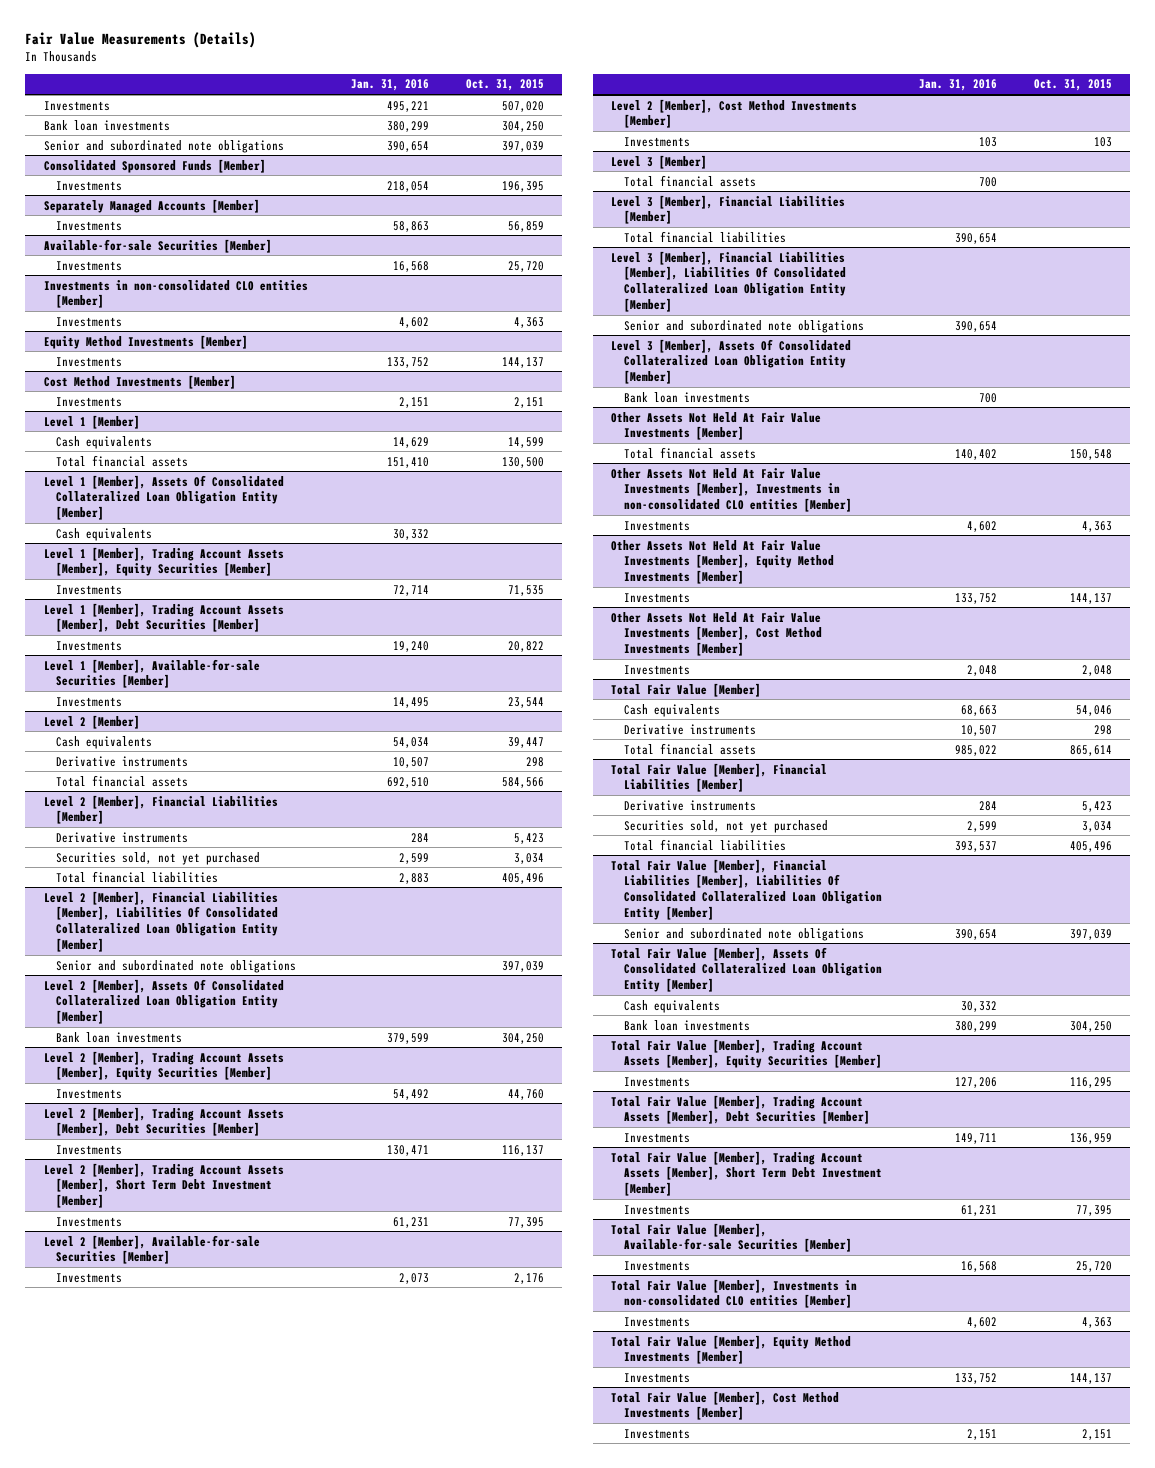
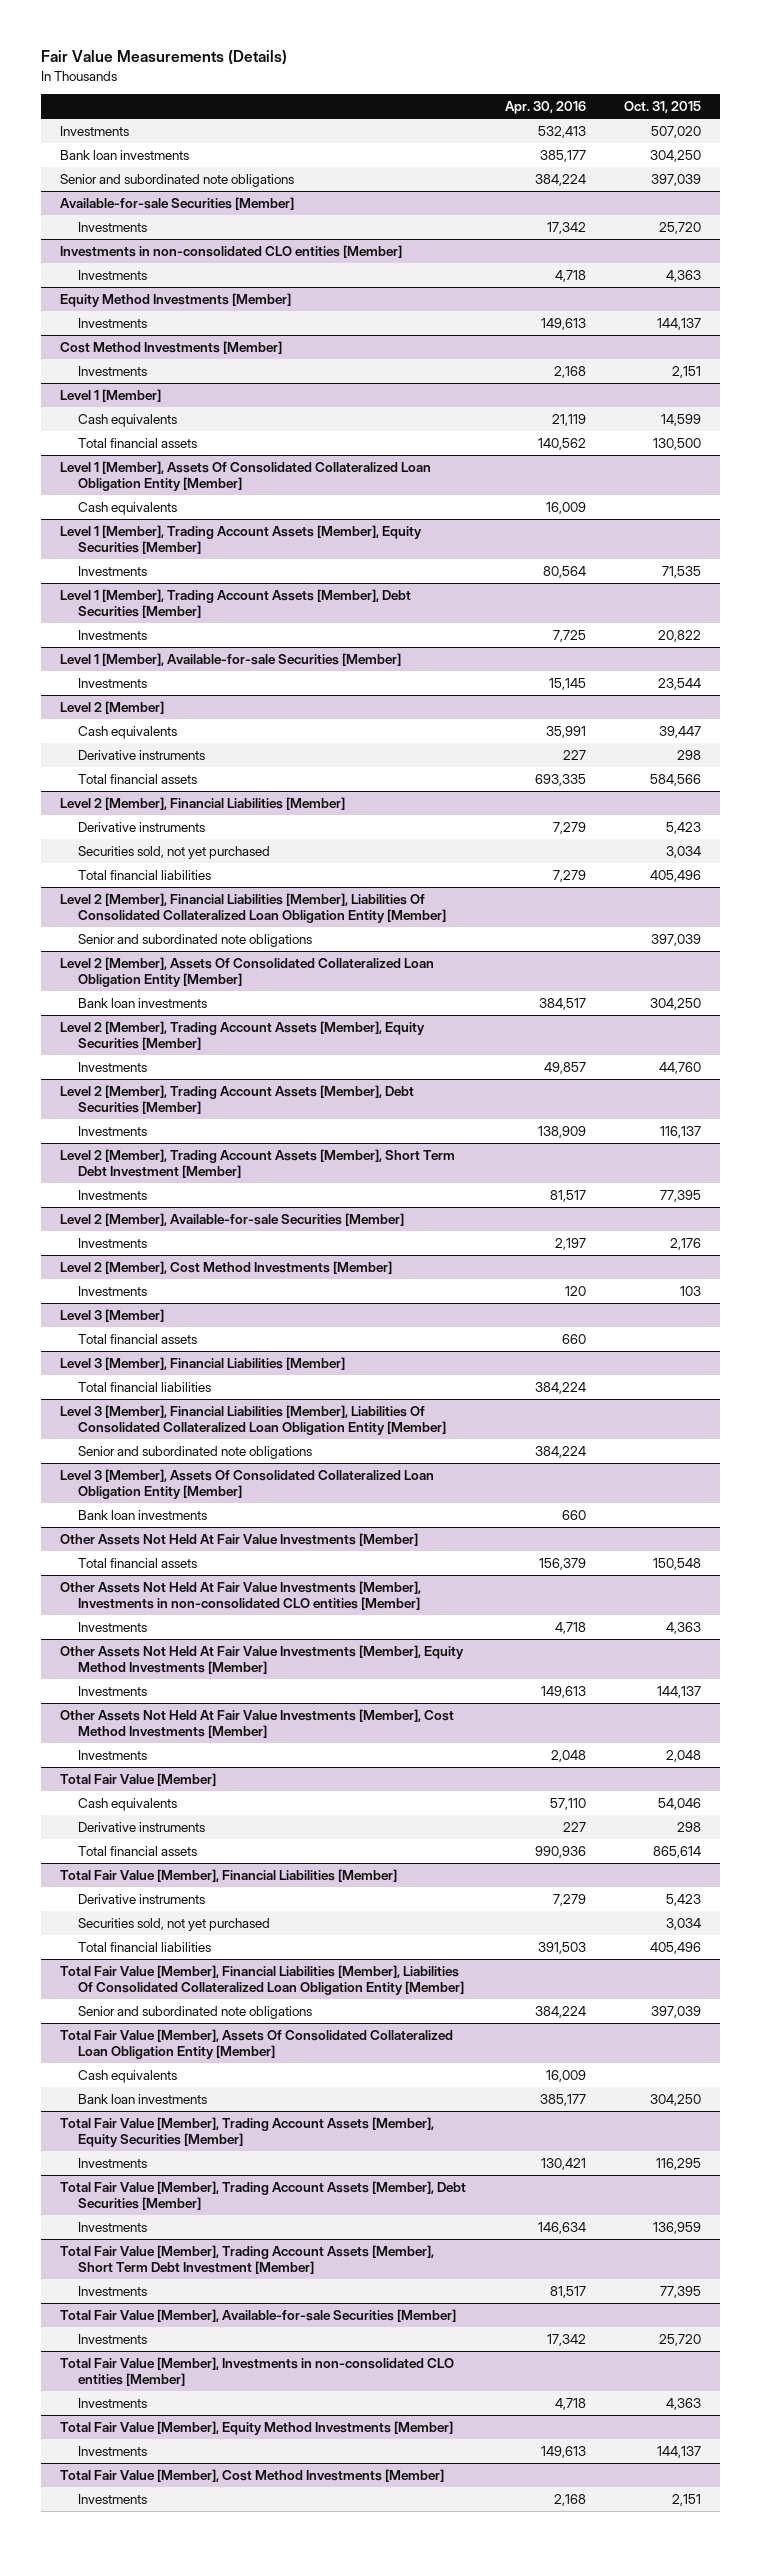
[351,79,430,92] Jan. 31, 2016 -> none
none -> [504,101,586,115] Apr. 30, 2016
[43,158,266,173] Consolidated Sponsored Funds [Member] -> none
[56,180,123,191] Investments -> none
[43,198,260,213] Separately Managed Accounts [Member] -> none
[56,220,123,231] Investments -> none

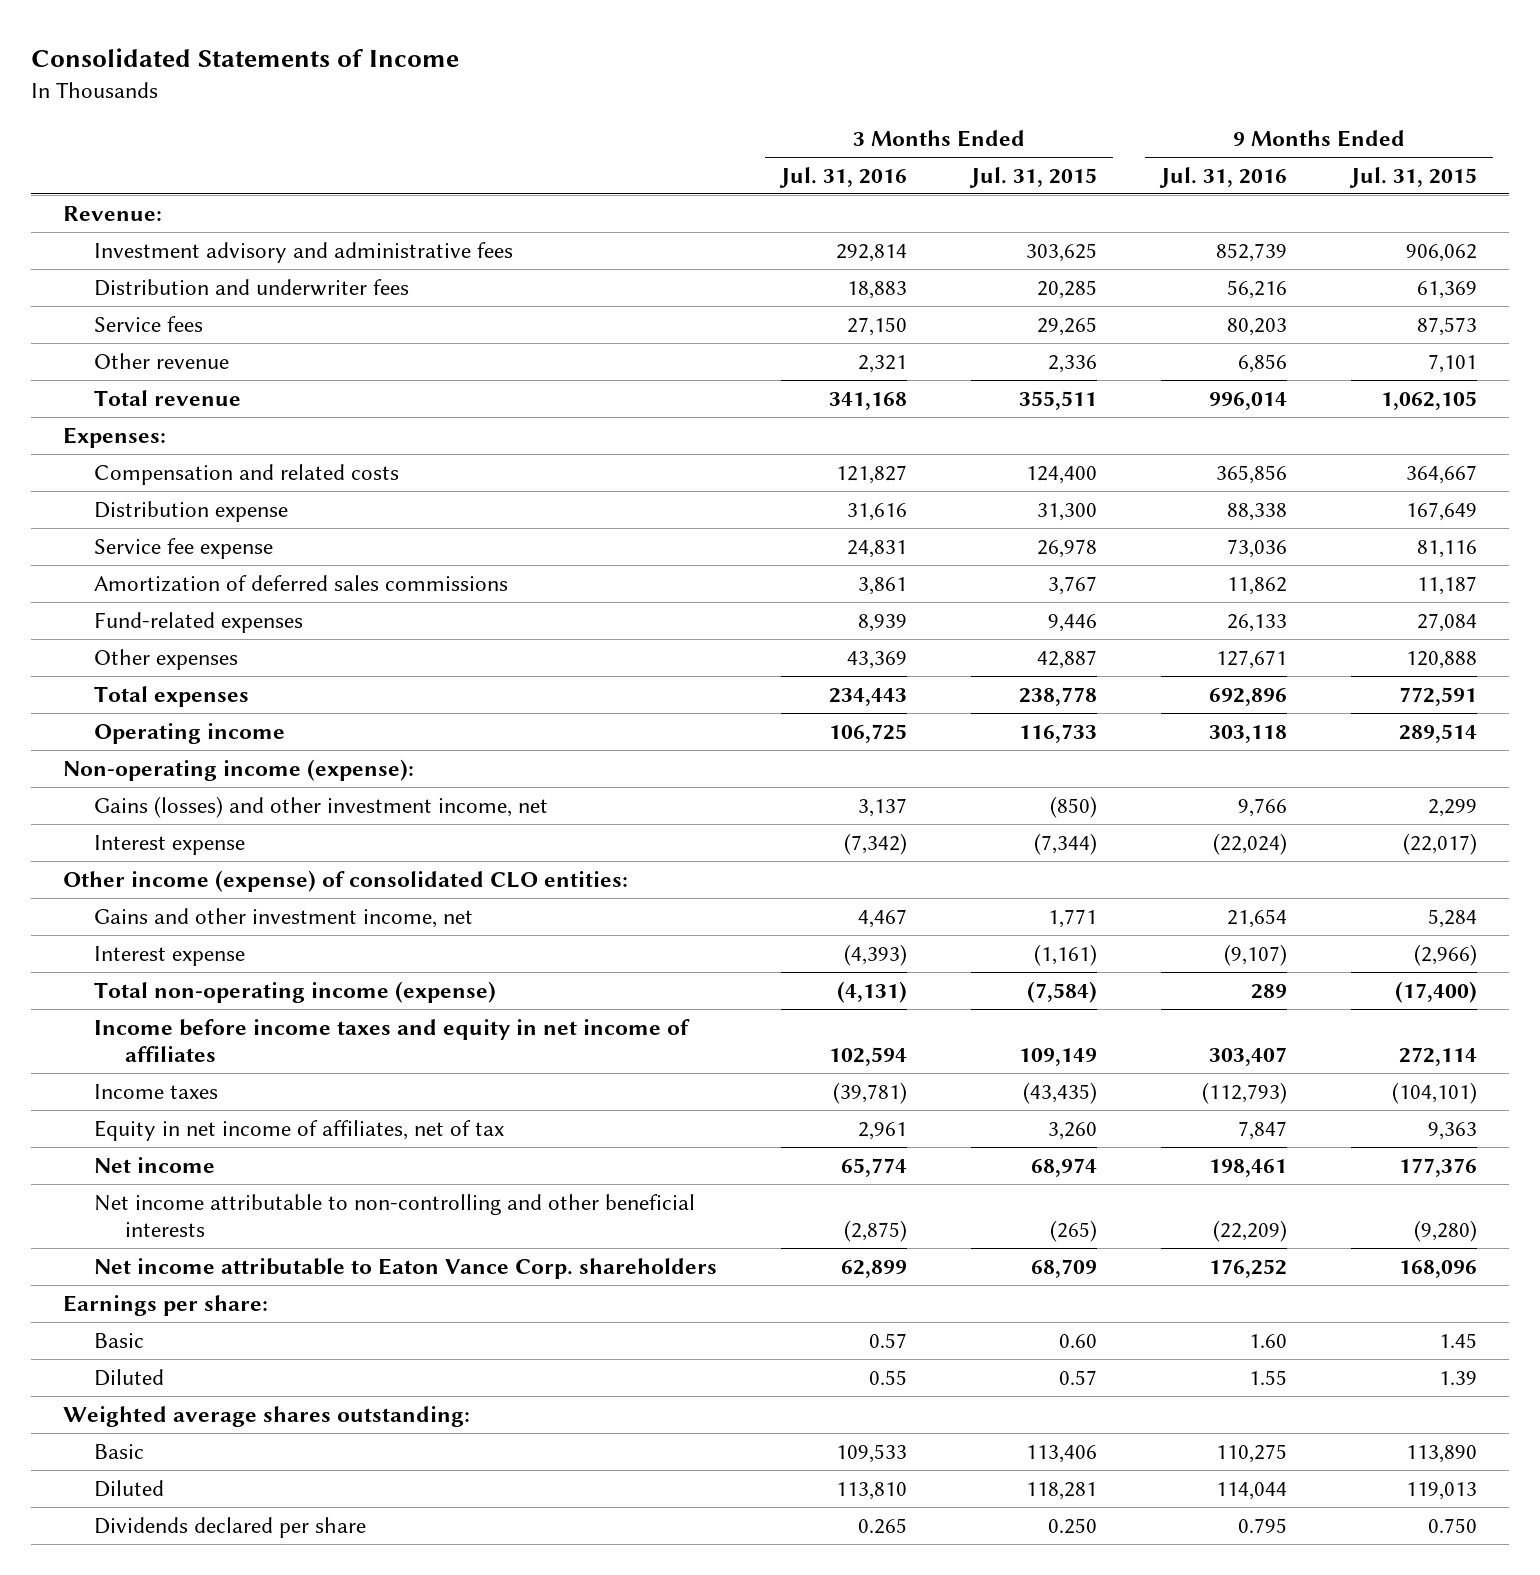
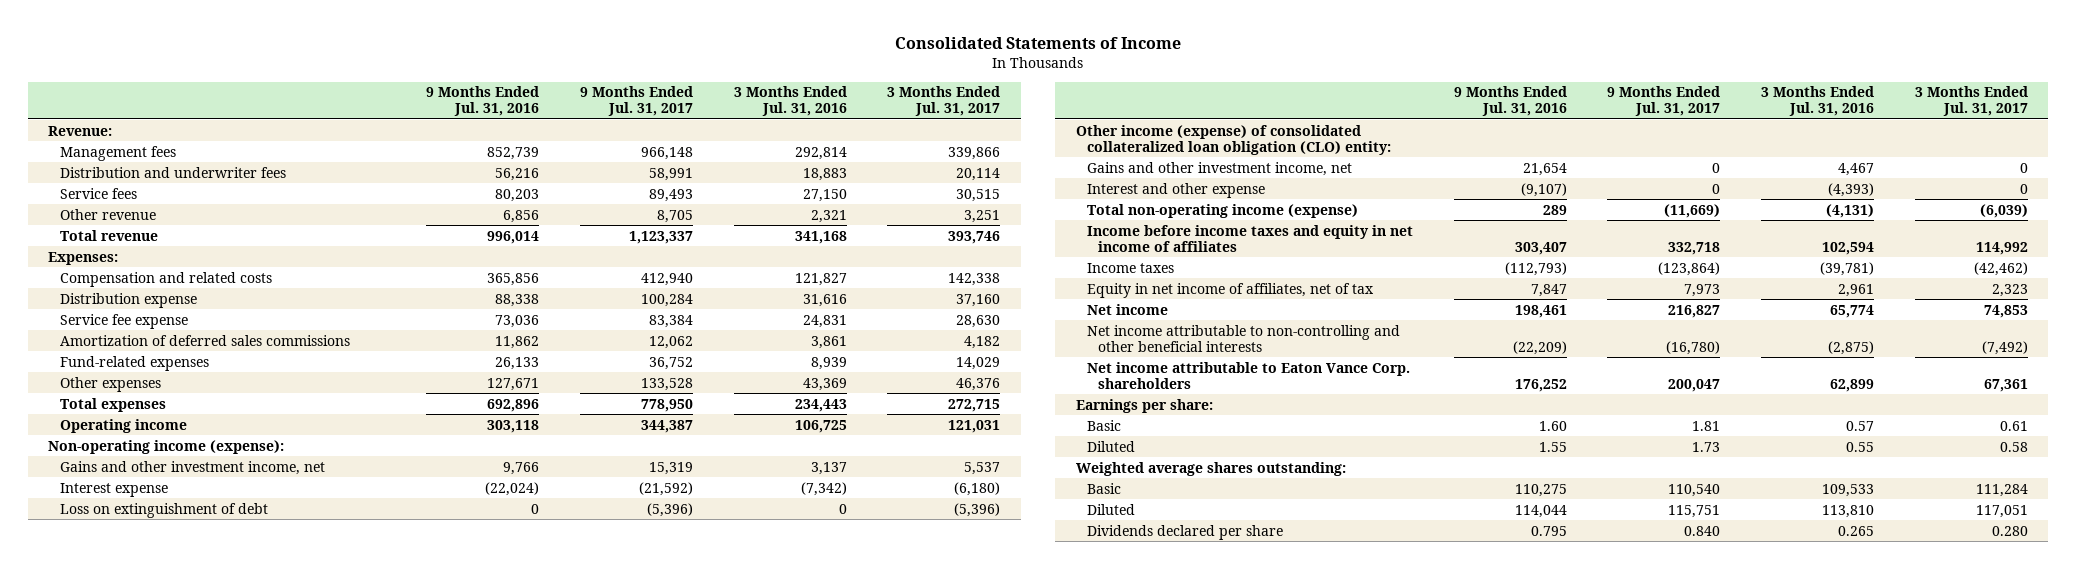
[968,167,1097,189] Jul. 31, 2015 -> none
[1348,167,1477,189] Jul. 31, 2015 -> none
none -> [580,86,694,117] 9 Months Ended Jul. 31, 2017
none -> [887,86,1001,117] 3 Months Ended Jul. 31, 2017
[93,241,513,263] Investment advisory and administrative fees -> [59,145,176,161] Management fees
[93,795,548,818] Gains (losses) and other investment income, net -> [59,460,325,475] Gains and other investment income, net
none -> [59,502,268,518] Loss on extinguishment of debt
[62,869,628,892] Other income (expense) of consolidated CLO entities: -> [1075,124,1392,155] Other income (expense) of consolidated collateralized loan obligation (CLO) entity:
[93,945,245,966] Interest expense -> [1087,182,1266,198] Interest and other expense

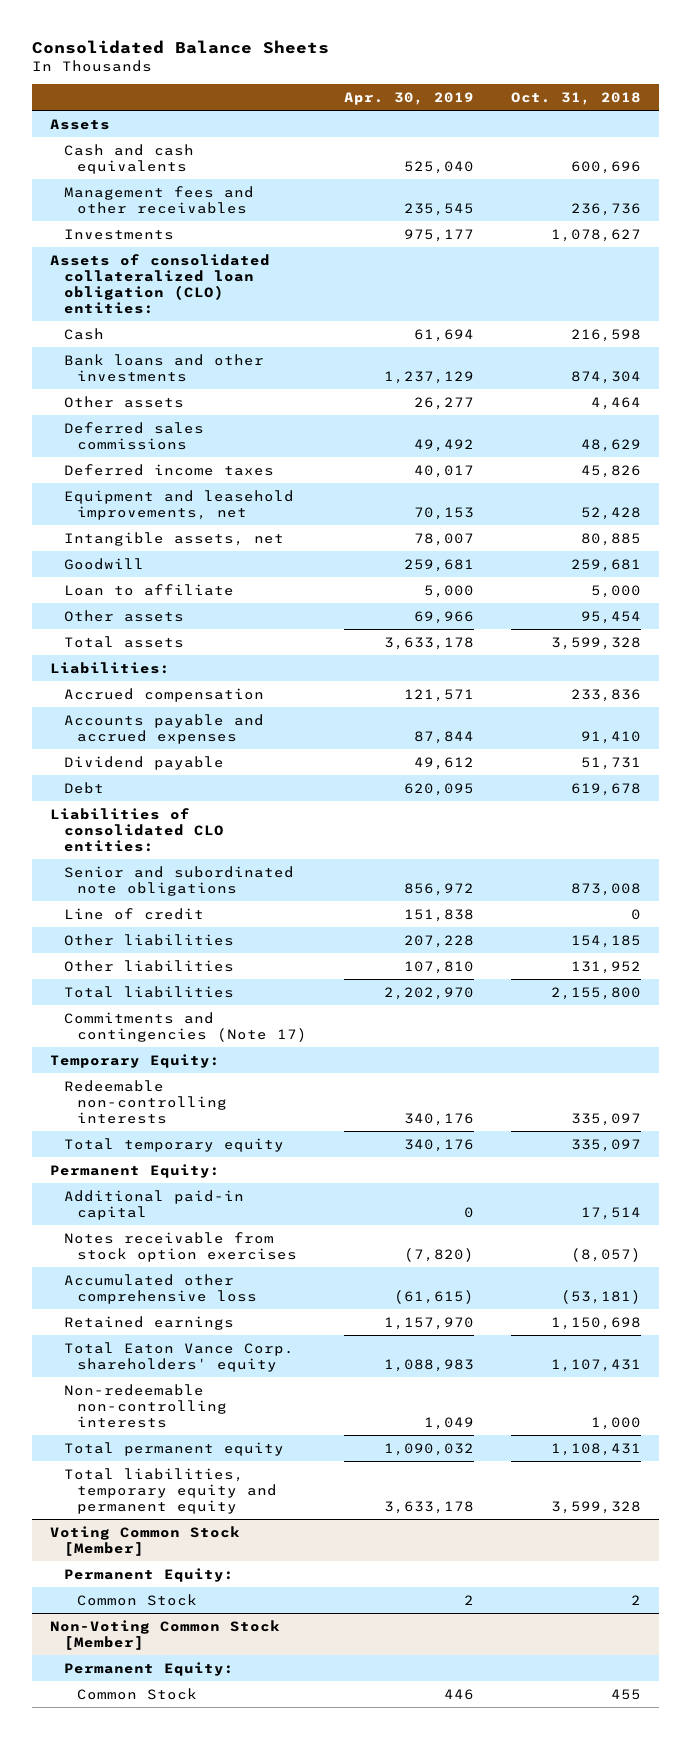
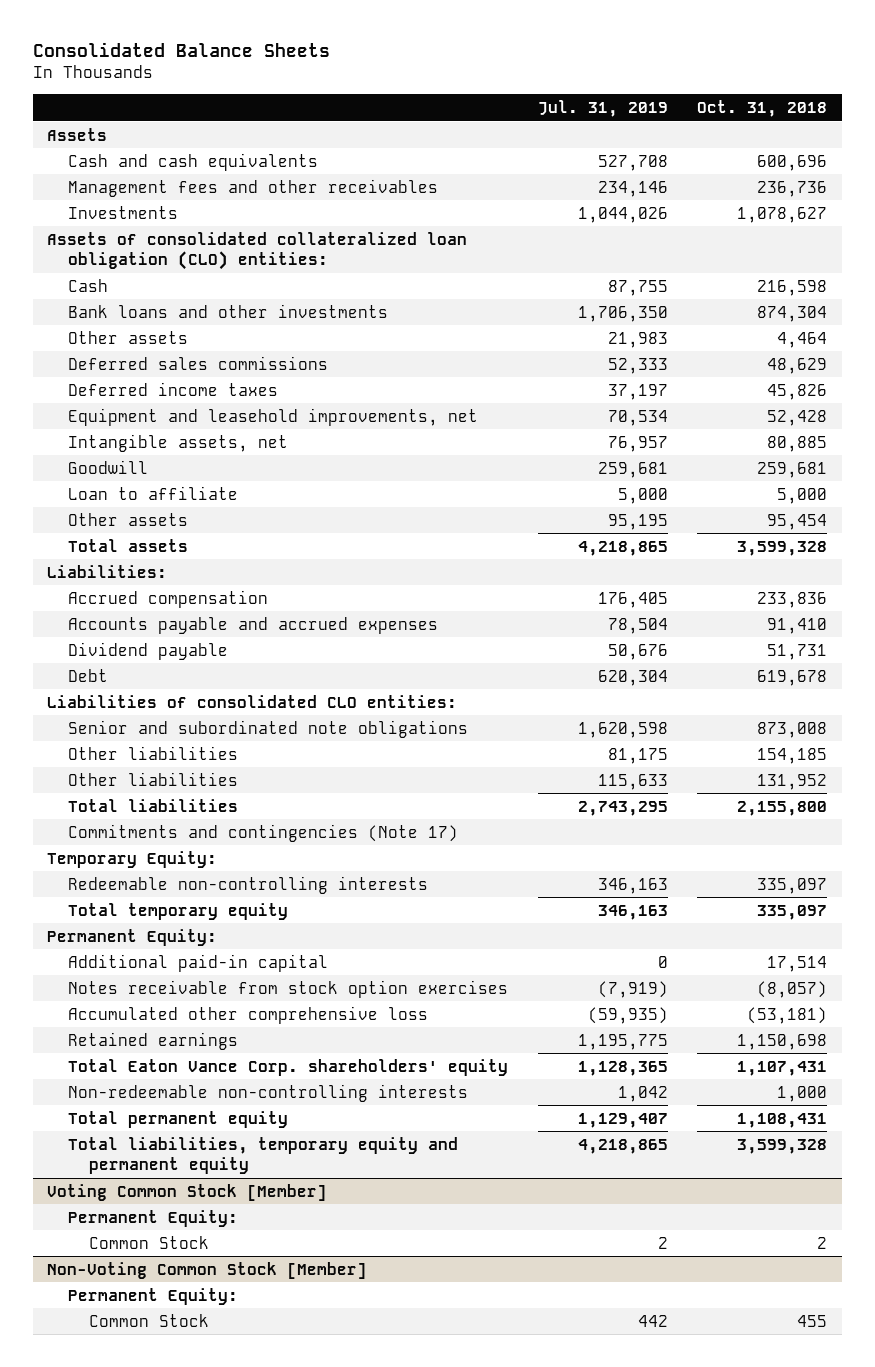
[343,91,474,105] Apr. 30, 2019 -> none
none -> [537,99,668,117] Jul. 31, 2019
[63,907,204,920] Line of credit -> none

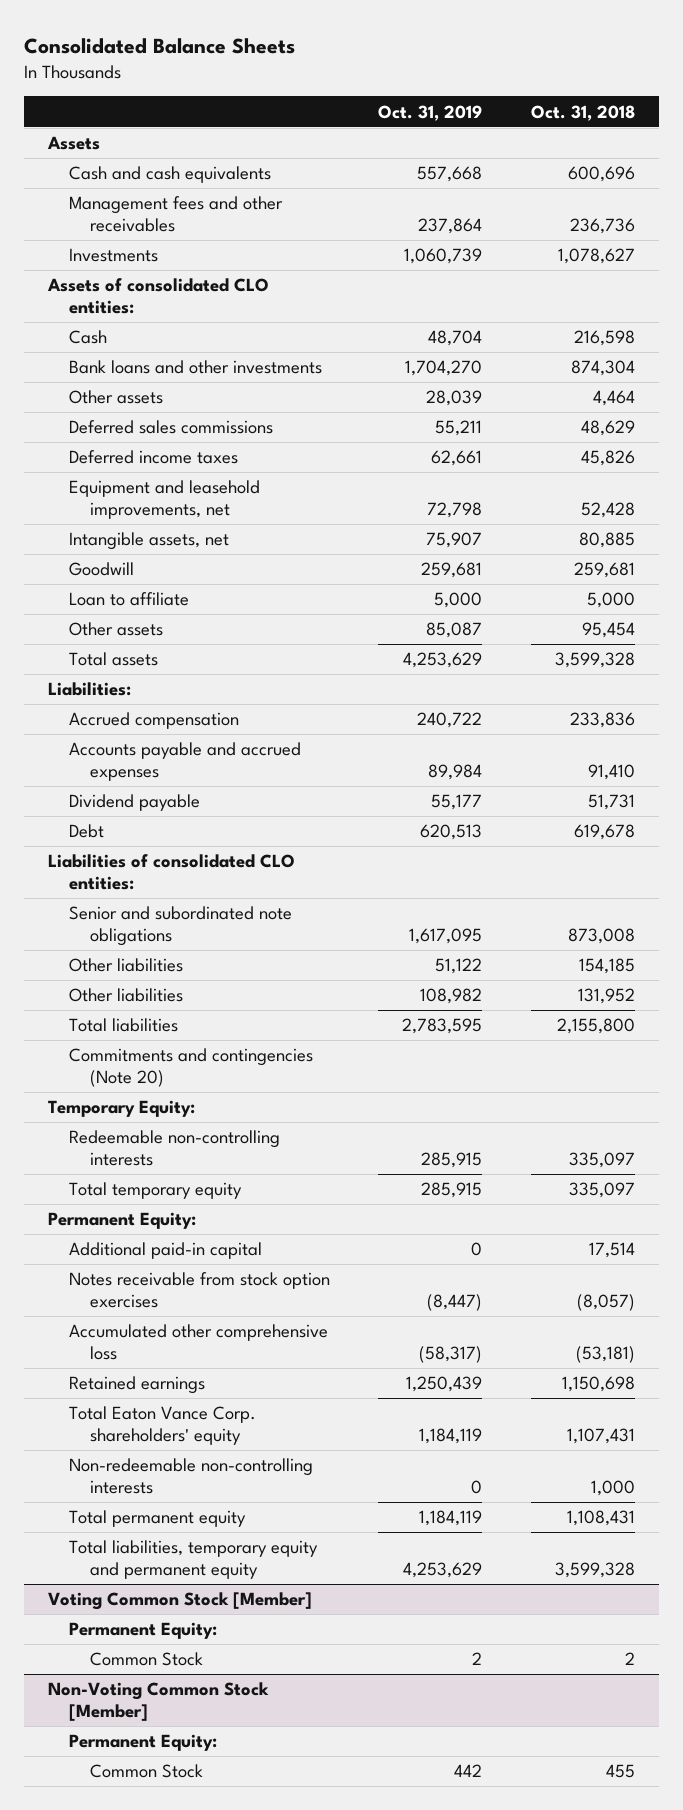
[537,99,668,117] Jul. 31, 2019 -> none
none -> [378,104,483,121] Oct. 31, 2019
[47,231,468,271] Assets of consolidated collateralized loan obligation (CLO) entities: -> [47,278,270,315] Assets of consolidated CLO entities:
[68,823,459,842] Commitments and contingencies (Note 17) -> [69,1048,314,1088] Commitments and contingencies (Note 20)

